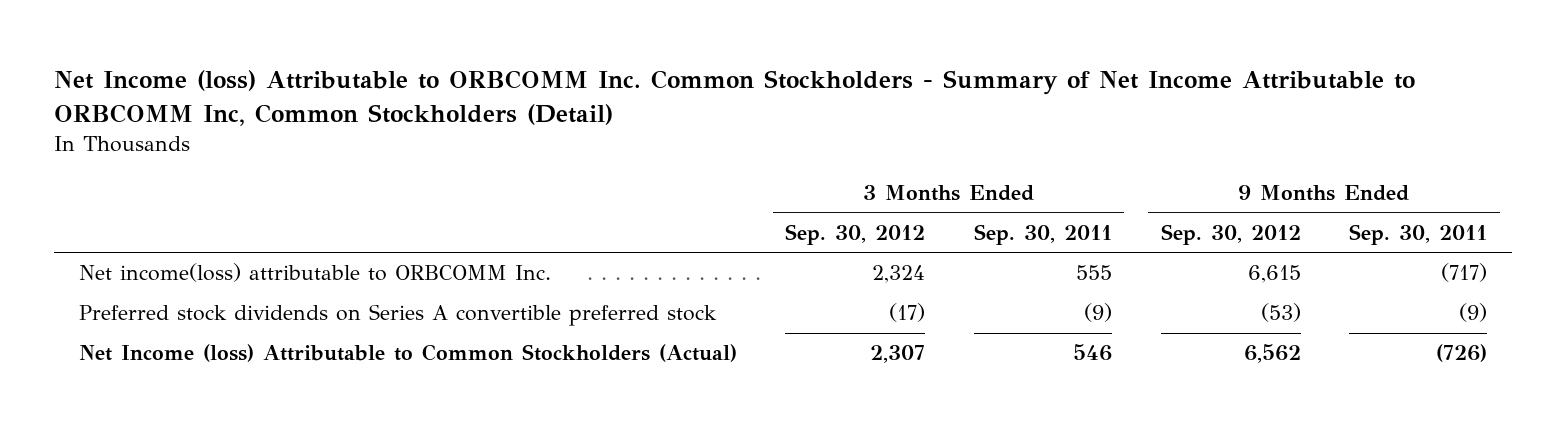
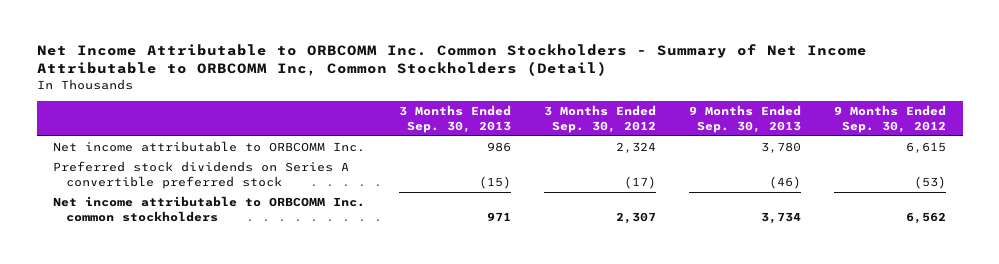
[54,70,1416,126] Net Income (loss) Attributable to ORBCOMM Inc. Common Stockholders - Summary of Net Income Attributable to ORBCOMM Inc, Common Stockholders (Detail) -> [36,44,867,77] Net Income Attributable to ORBCOMM Inc. Common Stockholders - Summary of Net Income Attributable to ORBCOMM Inc, Common Stockholders (Detail)
[973,223,1112,245] Sep. 30, 2011 -> none
[1349,223,1488,245] Sep. 30, 2011 -> none
none -> [398,104,511,134] 3 Months Ended Sep. 30, 2013
none -> [688,104,801,134] 9 Months Ended Sep. 30, 2013
[78,263,551,283] Net income(loss) attributable to ORBCOMM Inc. -> [53,141,366,153] Net income attributable to ORBCOMM Inc.
[78,344,737,363] Net Income (loss) Attributable to Common Stockholders (Actual) -> [53,196,366,223] Net income attributable to ORBCOMM Inc. common stockholders

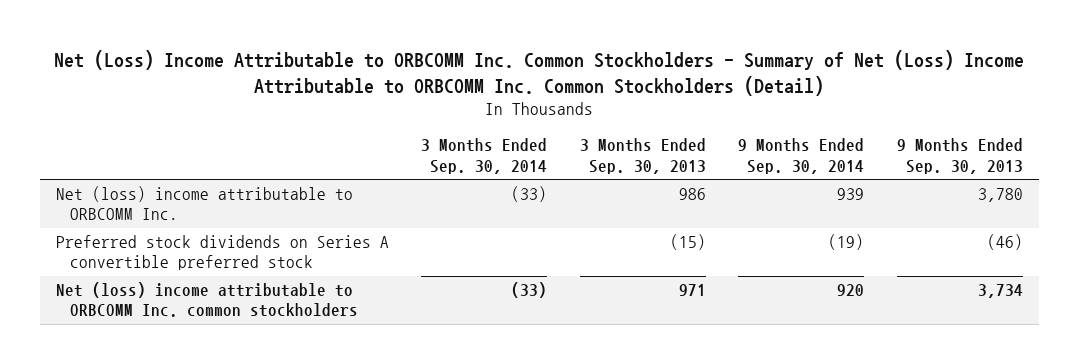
[36,44,867,77] Net Income Attributable to ORBCOMM Inc. Common Stockholders - Summary of Net Income Attributable to ORBCOMM Inc, Common Stockholders (Detail) -> [54,49,1025,96] Net (Loss) Income Attributable to ORBCOMM Inc. Common Stockholders - Summary of Net (Loss) Income Attributable to ORBCOMM Inc. Common Stockholders (Detail)
[543,104,656,134] 3 Months Ended Sep. 30, 2012 -> none
[833,104,946,134] 9 Months Ended Sep. 30, 2012 -> none
none -> [421,138,548,174] 3 Months Ended Sep. 30, 2014
none -> [738,138,865,174] 9 Months Ended Sep. 30, 2014
[53,141,366,153] Net income attributable to ORBCOMM Inc. -> [55,186,353,221] Net (loss) income attributable to ORBCOMM Inc.
[53,196,366,223] Net income attributable to ORBCOMM Inc. common stockholders -> [55,282,359,318] Net (loss) income attributable to ORBCOMM Inc. common stockholders

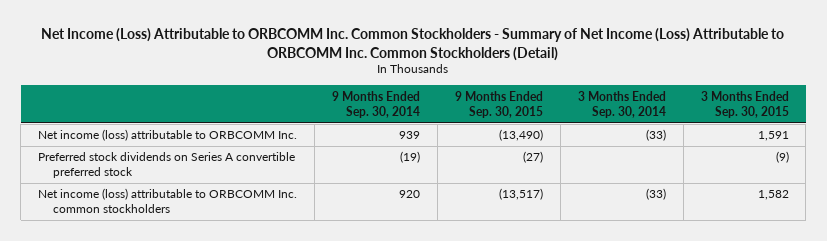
[54,49,1025,96] Net (Loss) Income Attributable to ORBCOMM Inc. Common Stockholders - Summary of Net (Loss) Income Attributable to ORBCOMM Inc. Common Stockholders (Detail) -> [41,28,785,61] Net Income (Loss) Attributable to ORBCOMM Inc. Common Stockholders - Summary of Net Income (Loss) Attributable to ORBCOMM Inc. Common Stockholders (Detail)
[579,138,706,174] 3 Months Ended Sep. 30, 2013 -> none
[896,138,1023,174] 9 Months Ended Sep. 30, 2013 -> none
none -> [454,90,543,118] 9 Months Ended Sep. 30, 2015
none -> [700,90,789,118] 3 Months Ended Sep. 30, 2015
[55,186,353,221] Net (loss) income attributable to ORBCOMM Inc. -> [38,129,298,142] Net income (loss) attributable to ORBCOMM Inc.
[55,282,359,318] Net (loss) income attributable to ORBCOMM Inc. common stockholders -> [38,188,298,214] Net income (loss) attributable to ORBCOMM Inc. common stockholders

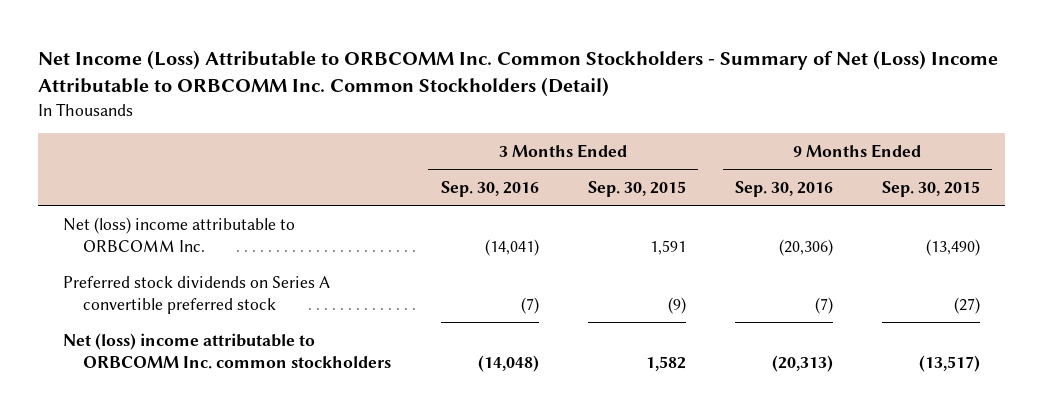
[41,28,785,61] Net Income (Loss) Attributable to ORBCOMM Inc. Common Stockholders - Summary of Net Income (Loss) Attributable to ORBCOMM Inc. Common Stockholders (Detail) -> [38,50,999,98] Net Income (Loss) Attributable to ORBCOMM Inc. Common Stockholders - Summary of Net (Loss) Income Attributable to ORBCOMM Inc. Common Stockholders (Detail)
[332,90,421,118] 9 Months Ended Sep. 30, 2014 -> none
[577,90,666,118] 3 Months Ended Sep. 30, 2014 -> none
none -> [440,180,539,197] Sep. 30, 2016
none -> [734,180,833,197] Sep. 30, 2016
[38,129,298,142] Net income (loss) attributable to ORBCOMM Inc. -> [62,216,295,252] Net (loss) income attributable to ORBCOMM Inc.
[38,188,298,214] Net income (loss) attributable to ORBCOMM Inc. common stockholders -> [62,332,392,369] Net (loss) income attributable to ORBCOMM Inc. common stockholders

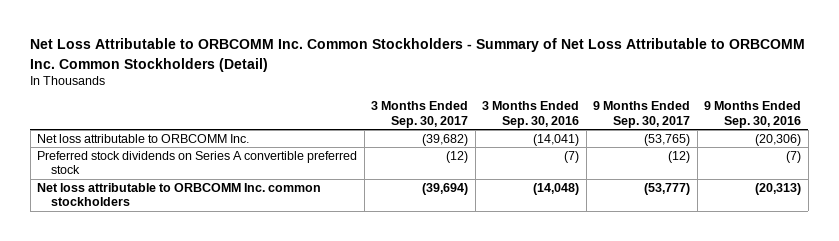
[38,50,999,98] Net Income (Loss) Attributable to ORBCOMM Inc. Common Stockholders - Summary of Net (Loss) Income Attributable to ORBCOMM Inc. Common Stockholders (Detail) -> [30,38,806,72] Net Loss Attributable to ORBCOMM Inc. Common Stockholders - Summary of Net Loss Attributable to ORBCOMM Inc. Common Stockholders (Detail)
[587,180,686,197] Sep. 30, 2015 -> none
[881,180,980,197] Sep. 30, 2015 -> none
none -> [371,101,469,128] 3 Months Ended Sep. 30, 2017
none -> [593,101,691,128] 9 Months Ended Sep. 30, 2017
[62,216,295,252] Net (loss) income attributable to ORBCOMM Inc. -> [37,133,250,143] Net loss attributable to ORBCOMM Inc.
[62,332,392,369] Net (loss) income attributable to ORBCOMM Inc. common stockholders -> [37,182,322,207] Net loss attributable to ORBCOMM Inc. common stockholders

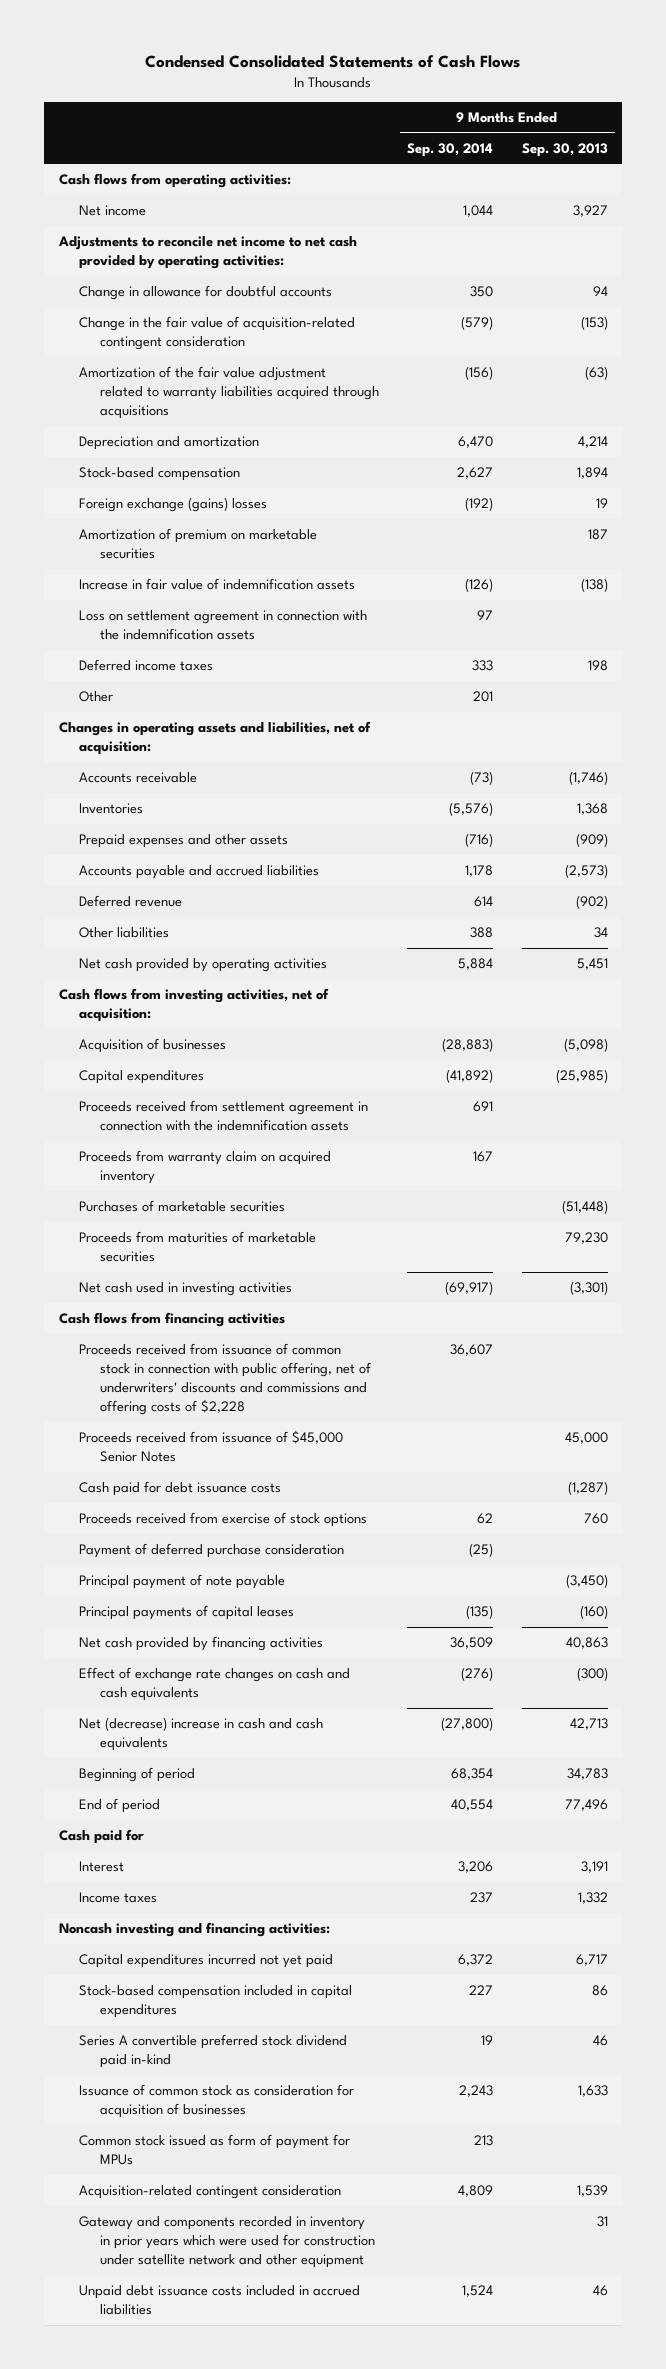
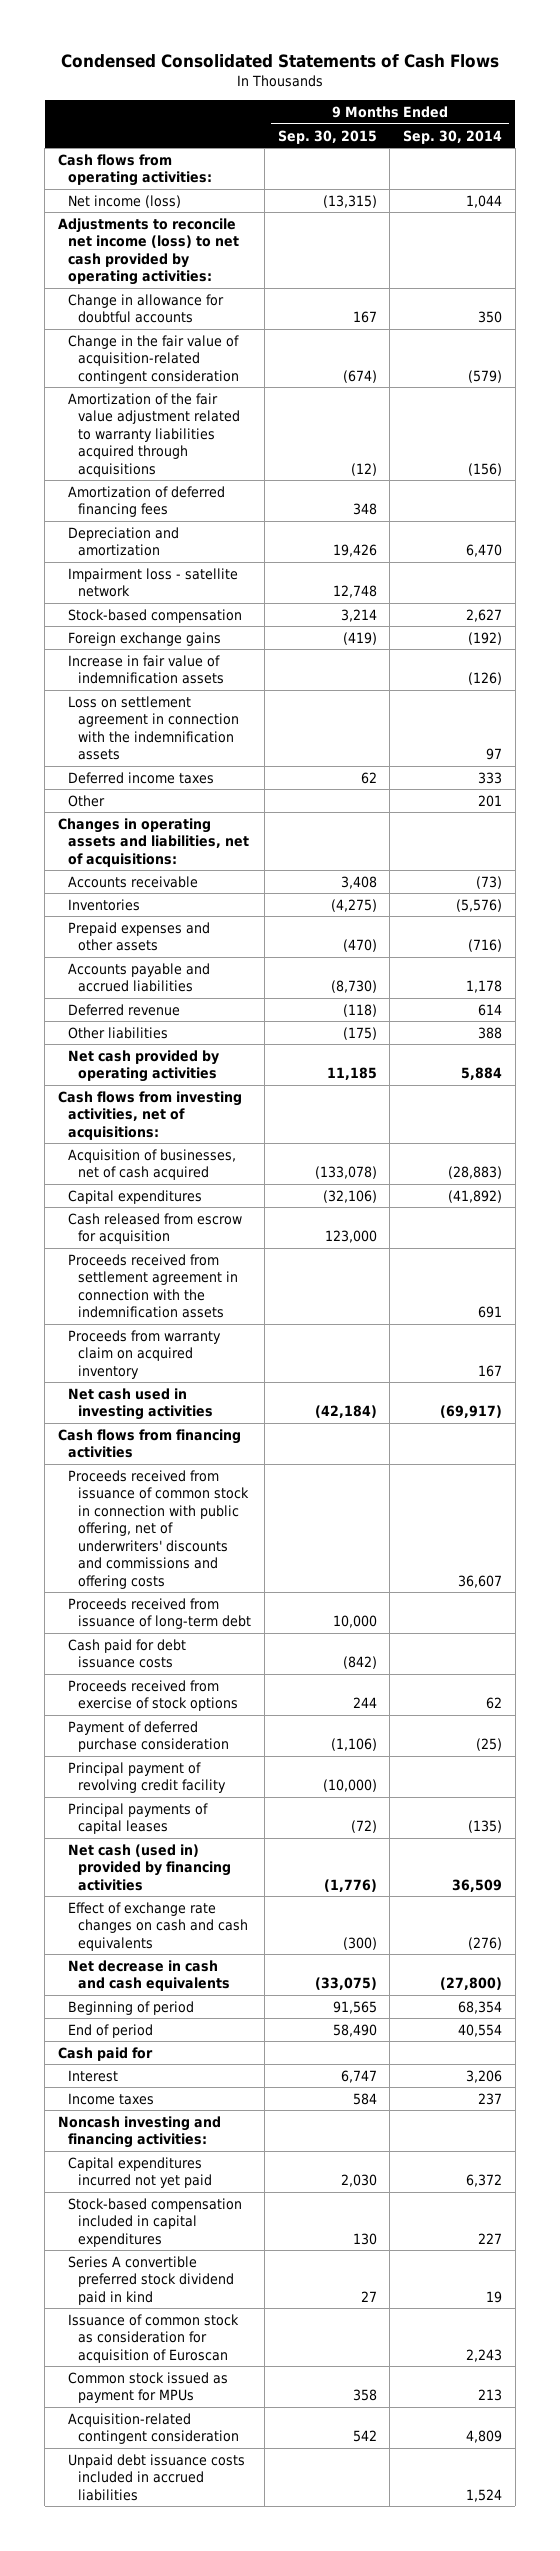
[521,142,608,157] Sep. 30, 2013 -> none
none -> [277,129,377,144] Sep. 30, 2015
[79,205,147,217] Net income -> [68,194,182,208] Net income (loss)
[57,236,357,270] Adjustments to reconcile net income to net cash provided by operating activities: -> [58,217,240,286] Adjustments to reconcile net income (loss) to net cash provided by operating activities:
none -> [68,485,226,518] Amortization of deferred financing fees
none -> [68,567,239,598] Impairment loss - satellite network
[79,528,318,560] Amortization of premium on marketable securities -> none
[79,497,268,513] Foreign exchange (gains) losses -> [68,631,222,646] Foreign exchange gains
[58,721,371,756] Changes in operating assets and liabilities, net of acquisition: -> [58,817,250,867] Changes in operating assets and liabilities, net of acquisitions:
[58,988,329,1023] Cash flows from investing activities, net of acquisition: -> [58,1090,243,1140] Cash flows from investing activities, net of acquisitions:
[79,1038,227,1054] Acquisition of businesses -> [68,1148,237,1181] Acquisition of businesses, net of cash acquired
none -> [68,1212,243,1245] Cash released from escrow for acquisition
[79,1200,286,1213] Purchases of marketable securities -> none
[79,1231,317,1263] Proceeds from maturities of marketable securities -> none
[79,1343,372,1416] Proceeds received from issuance of common stock in connection with public offering, net of underwriters' discounts and commissions and offering costs of $2,228 -> [68,1469,250,1589] Proceeds received from issuance of common stock in connection with public offering, net of underwriters' discounts and commissions and offering costs
[79,1430,344,1463] Proceeds received from issuance of $45,000 Senior Notes -> [68,1597,252,1630] Proceeds received from issuance of long-term debt
[79,1574,286,1590] Principal payment of note payable -> none
none -> [68,1761,227,1794] Principal payment of revolving credit facility
[79,1636,324,1652] Net cash provided by financing activities -> [68,1843,232,1891] Net cash (used in) provided by financing activities
[79,1717,324,1752] Net (decrease) increase in cash and cash equivalents -> [68,1959,231,1992] Net decrease in cash and cash equivalents
[79,2034,348,2069] Series A convertible preferred stock dividend paid in-kind -> [68,2255,235,2305] Series A convertible preferred stock dividend paid in kind
[79,2084,355,2119] Issuance of common stock as consideration for acquisition of businesses -> [68,2313,240,2363] Issuance of common stock as consideration for acquisition of Euroscan
[79,2134,351,2166] Common stock issued as form of payment for MPUs -> [68,2371,229,2404] Common stock issued as payment for MPUs
[79,2216,376,2269] Gateway and components recorded in inventory in prior years which were used for construction under satellite network and other equipment -> none

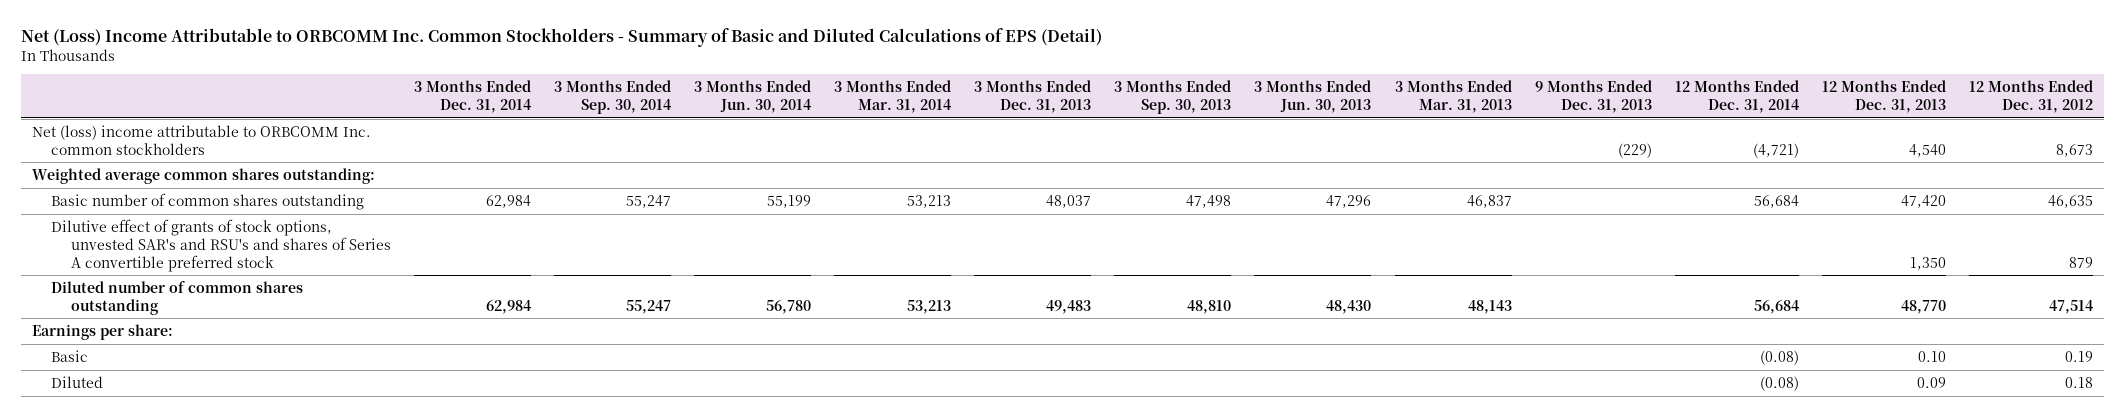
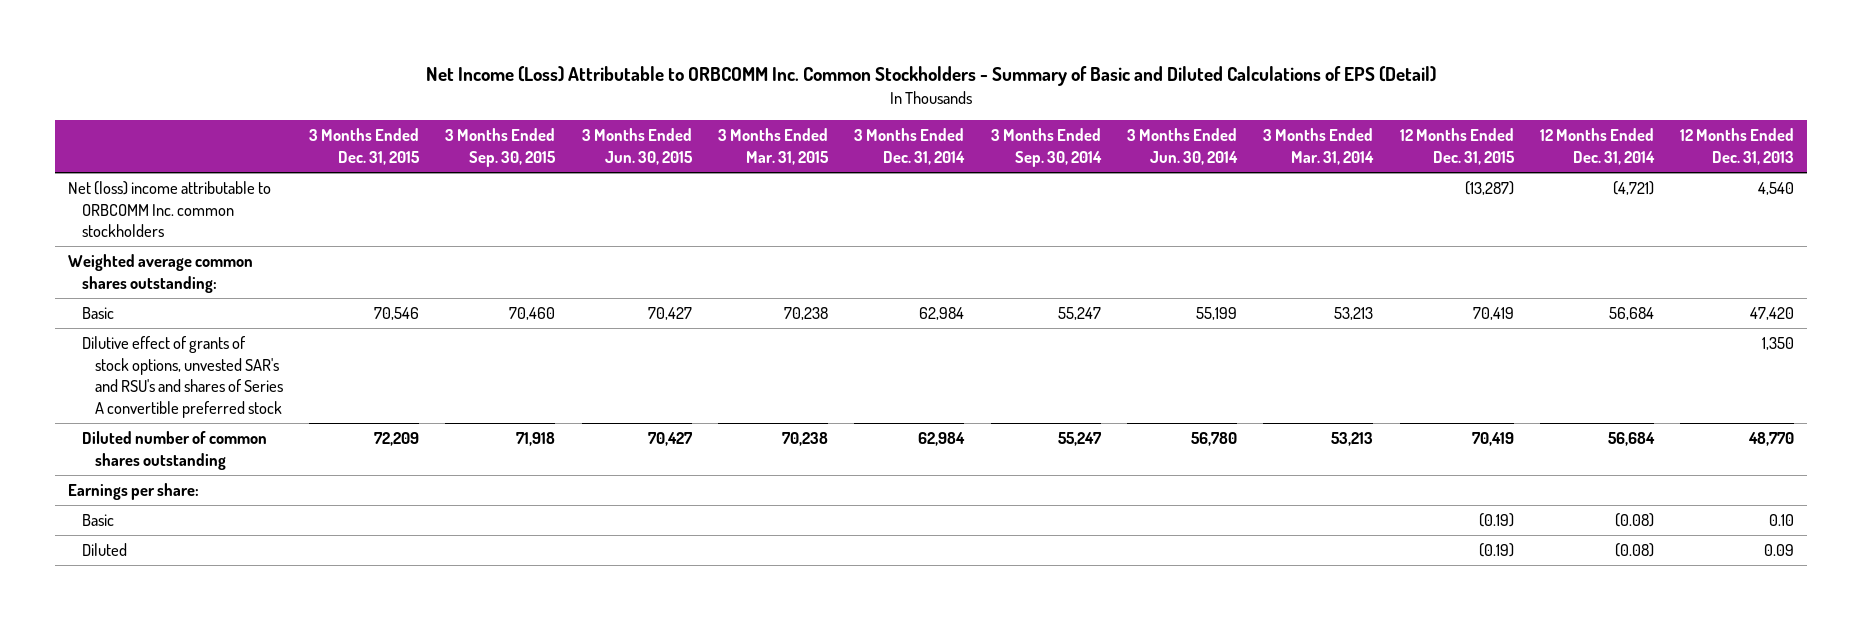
[20,28,1102,48] Net (Loss) Income Attributable to ORBCOMM Inc. Common Stockholders - Summary of Basic and Diluted Calculations of EPS (Detail) -> [426,66,1437,87] Net Income (Loss) Attributable to ORBCOMM Inc. Common Stockholders - Summary of Basic and Diluted Calculations of EPS (Detail)
[974,80,1092,114] 3 Months Ended Dec. 31, 2013 -> none
[1114,80,1232,115] 3 Months Ended Sep. 30, 2013 -> none
[1254,80,1372,114] 3 Months Ended Jun. 30, 2013 -> none
[1394,80,1512,114] 3 Months Ended Mar. 31, 2013 -> none
[1534,80,1652,114] 9 Months Ended Dec. 31, 2013 -> none
[1968,80,2093,114] 12 Months Ended Dec. 31, 2012 -> none
none -> [309,128,421,166] 3 Months Ended Dec. 31, 2015
none -> [445,128,557,168] 3 Months Ended Sep. 30, 2015
none -> [581,128,693,166] 3 Months Ended Jun. 30, 2015
none -> [718,128,830,166] 3 Months Ended Mar. 31, 2015
none -> [1399,128,1515,166] 12 Months Ended Dec. 31, 2015
[51,192,365,210] Basic number of common shares outstanding -> [81,307,114,320] Basic

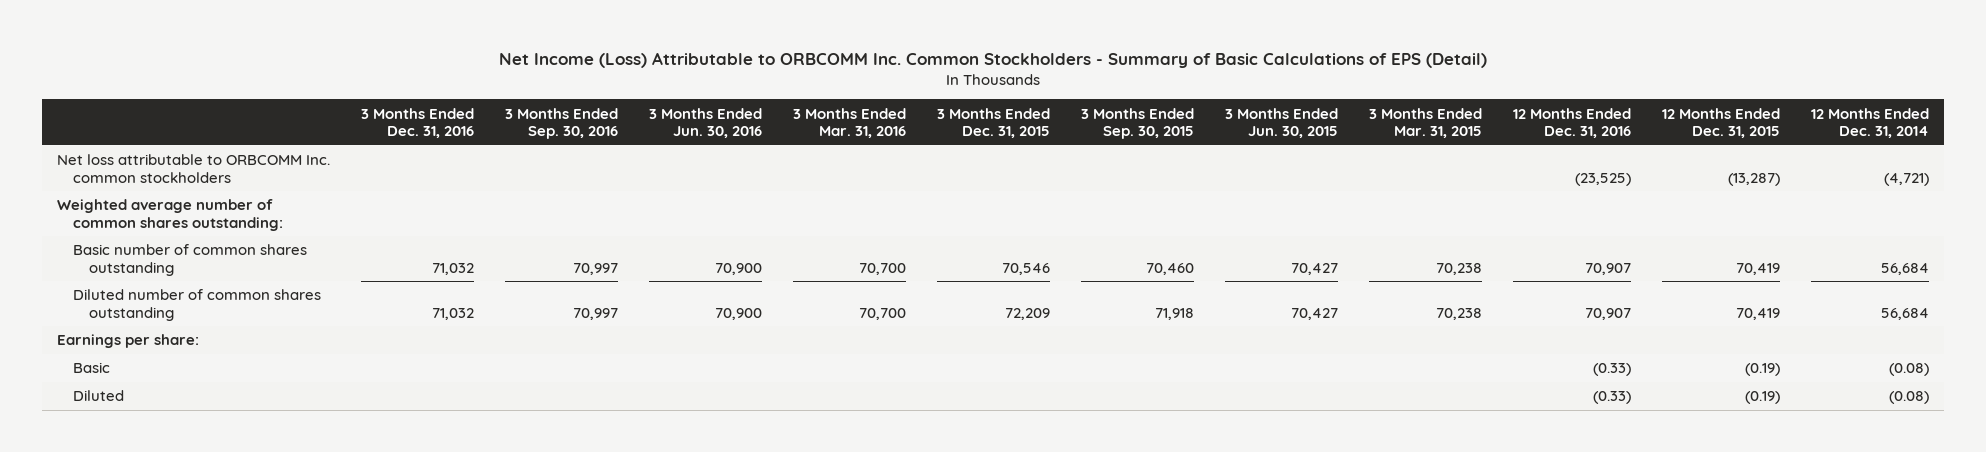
[426,66,1437,87] Net Income (Loss) Attributable to ORBCOMM Inc. Common Stockholders - Summary of Basic and Diluted Calculations of EPS (Detail) -> [498,51,1487,68] Net Income (Loss) Attributable to ORBCOMM Inc. Common Stockholders - Summary of Basic Calculations of EPS (Detail)
[854,128,966,166] 3 Months Ended Dec. 31, 2014 -> none
[990,128,1102,168] 3 Months Ended Sep. 30, 2014 -> none
[1126,128,1238,166] 3 Months Ended Jun. 30, 2014 -> none
[1263,128,1375,166] 3 Months Ended Mar. 31, 2014 -> none
[1680,128,1795,166] 12 Months Ended Dec. 31, 2013 -> none
none -> [360,107,474,139] 3 Months Ended Dec. 31, 2016
none -> [504,107,618,140] 3 Months Ended Sep. 30, 2016
none -> [648,107,762,139] 3 Months Ended Jun. 30, 2016
none -> [792,107,906,139] 3 Months Ended Mar. 31, 2016
none -> [1512,107,1631,139] 12 Months Ended Dec. 31, 2016
[81,336,283,419] Dilutive effect of grants of stock options, unvested SAR's and RSU's and shares of Series A convertible preferred stock -> none
[68,181,272,238] Net (loss) income attributable to ORBCOMM Inc. common stockholders -> [56,154,330,183] Net loss attributable to ORBCOMM Inc. common stockholders
[68,254,254,293] Weighted average common shares outstanding: -> [56,199,284,231] Weighted average number of common shares outstanding:
[81,307,114,320] Basic -> [73,244,308,276] Basic number of common shares outstanding

